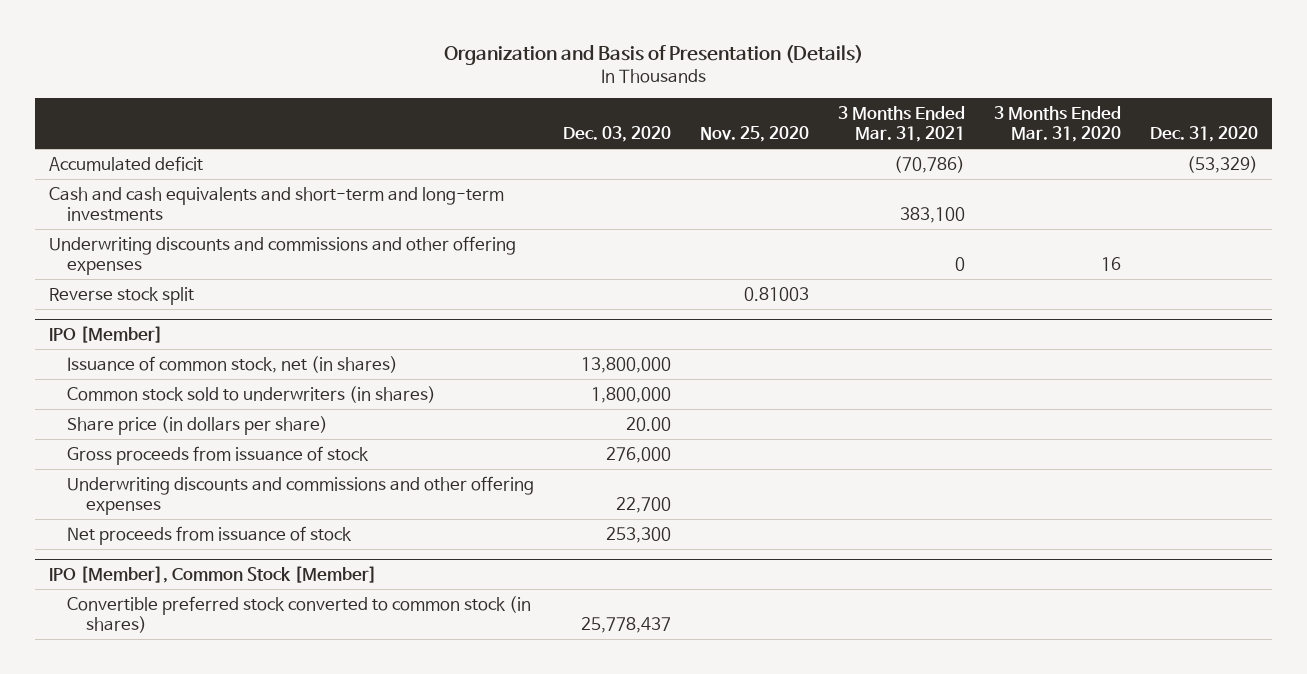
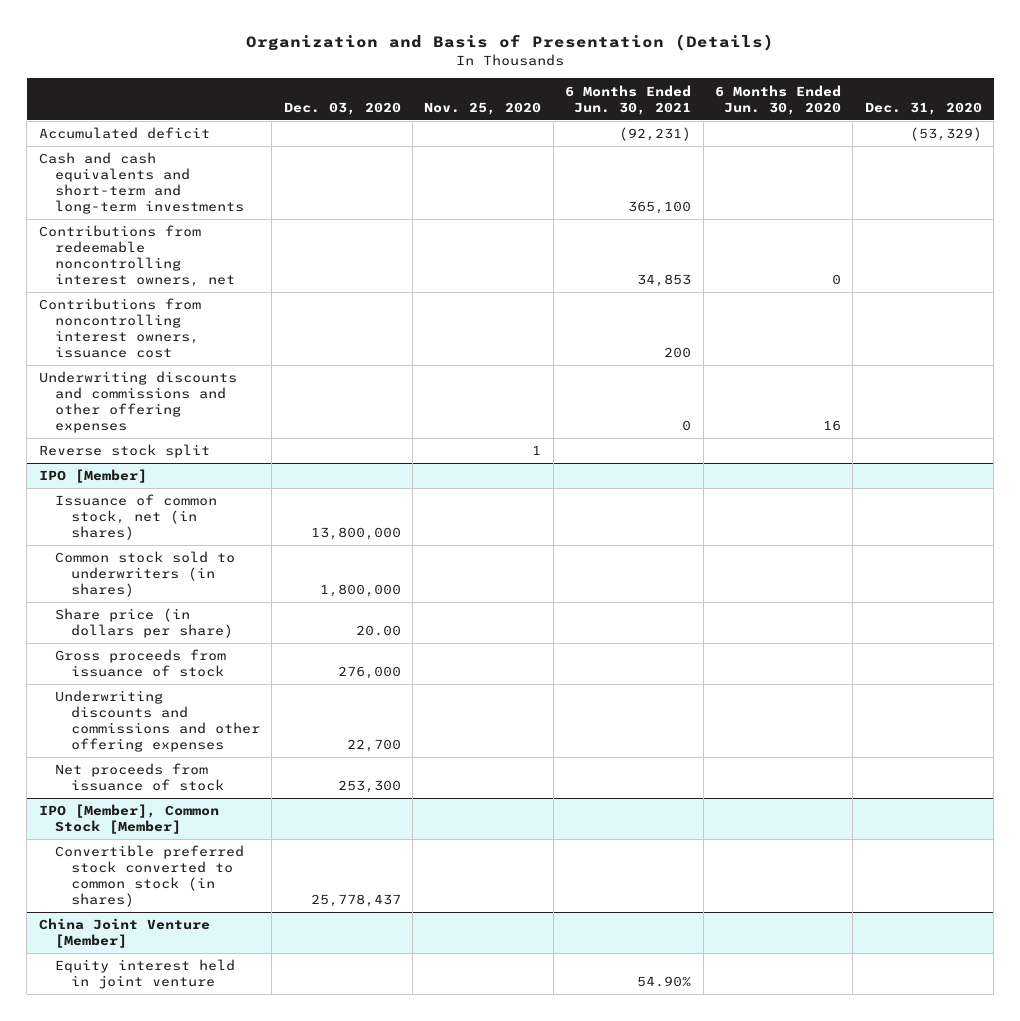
[838,106,966,143] 3 Months Ended Mar. 31, 2021 -> none
[993,106,1121,143] 3 Months Ended Mar. 31, 2020 -> none
none -> [565,84,692,115] 6 Months Ended Jun. 30, 2021
none -> [714,84,841,115] 6 Months Ended Jun. 30, 2020
none -> [38,225,235,288] Contributions from redeemable noncontrolling interest owners, net
none -> [38,298,201,359] Contributions from noncontrolling interest owners, issuance cost
[744,286,810,301] 0.81003 -> [532,445,542,456] 1
none -> [38,918,210,949] China Joint Venture [Member]
none -> [54,959,235,990] Equity interest held in joint venture

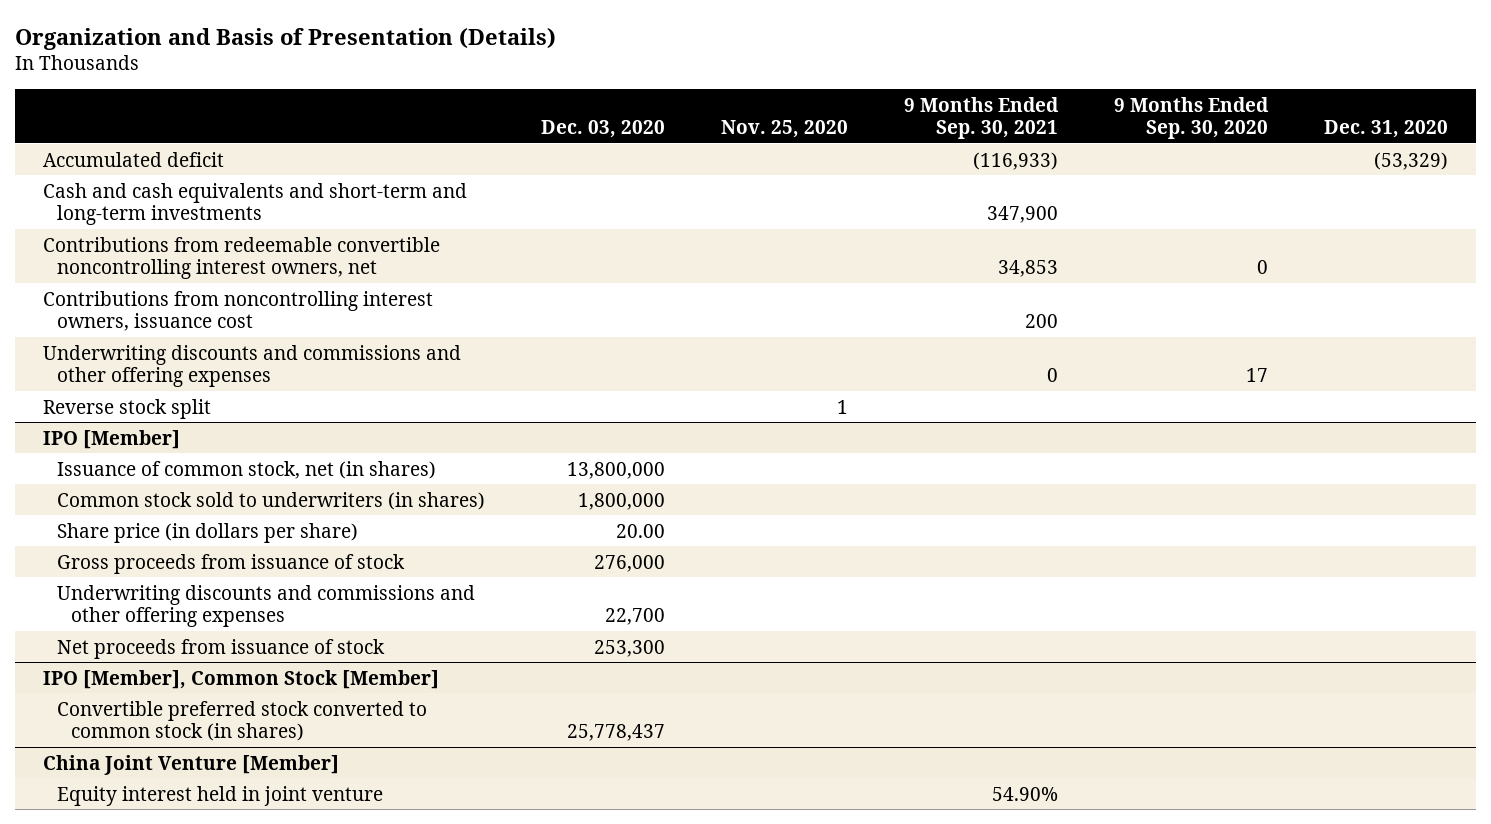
[565,84,692,115] 6 Months Ended Jun. 30, 2021 -> none
[714,84,841,115] 6 Months Ended Jun. 30, 2020 -> none
none -> [904,96,1060,139] 9 Months Ended Sep. 30, 2021
none -> [1114,96,1270,139] 9 Months Ended Sep. 30, 2020
[38,225,235,288] Contributions from redeemable noncontrolling interest owners, net -> [43,236,441,279] Contributions from redeemable convertible noncontrolling interest owners, net

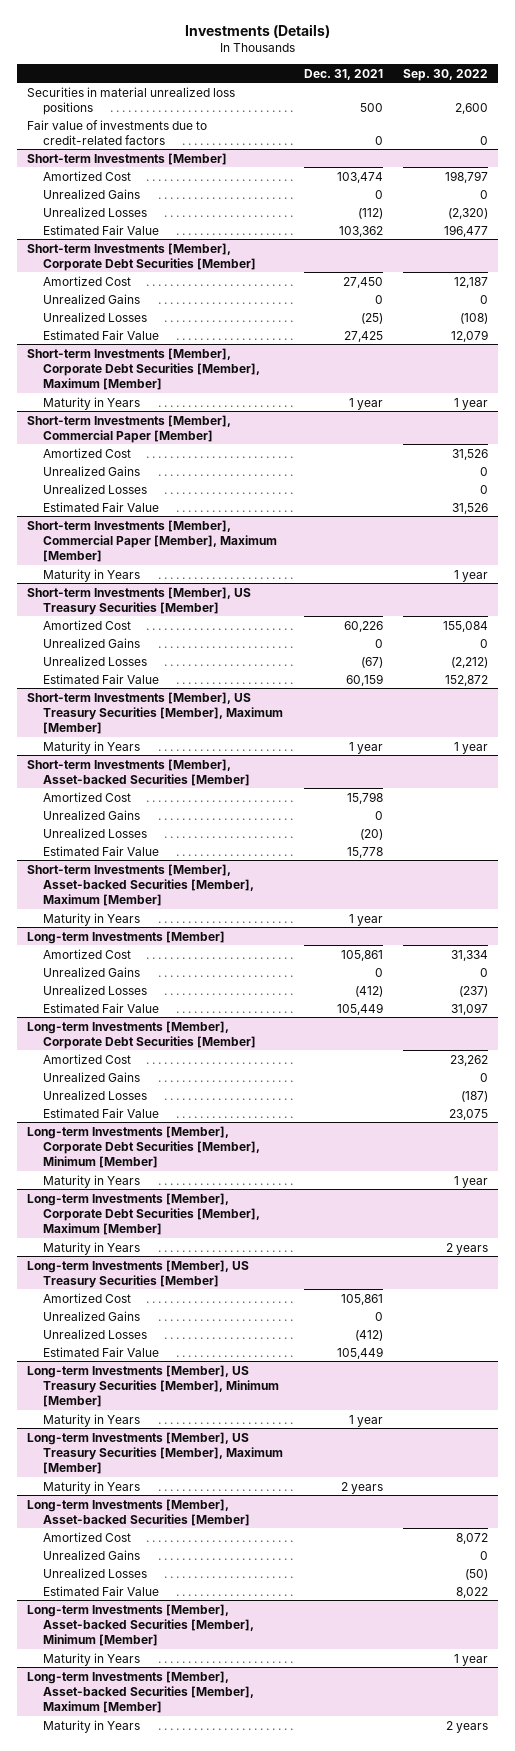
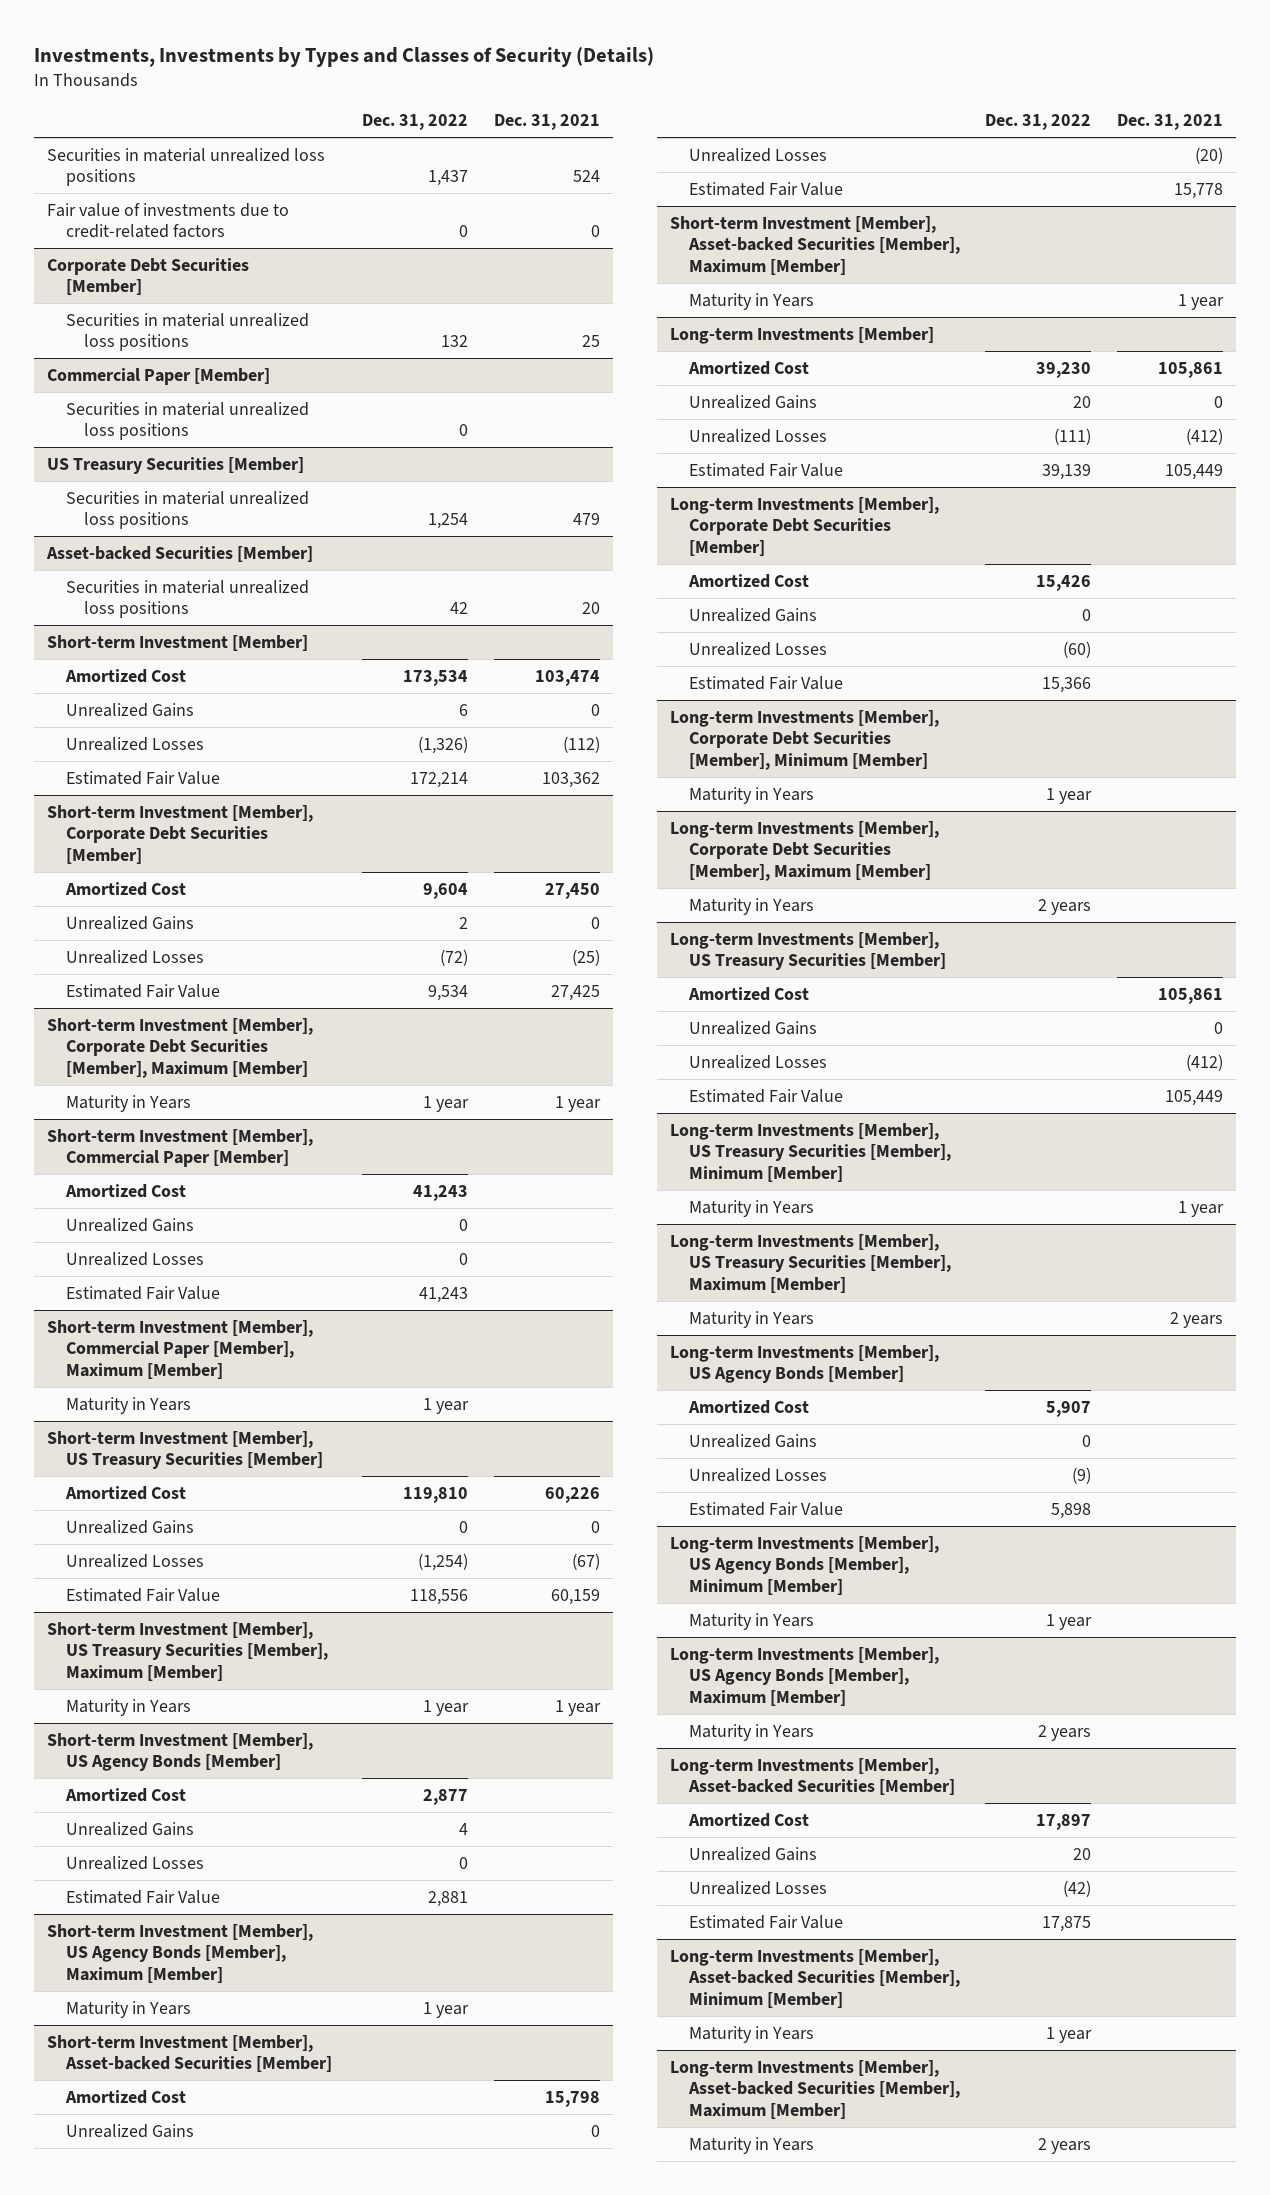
[184,23,330,38] Investments (Details) -> [34,46,655,67] Investments, Investments by Types and Classes of Security (Details)
[403,68,489,81] Sep. 30, 2022 -> none
none -> [362,114,469,131] Dec. 31, 2022
[359,102,383,112] 500 -> [573,170,601,183] 524
none -> [47,257,250,296] Corporate Debt Securities [Member]
none -> [65,312,309,352] Securities in material unrealized loss positions
none -> [47,367,271,385] Commercial Paper [Member]
none -> [65,401,309,441] Securities in material unrealized loss positions
none -> [47,456,305,474] US Treasury Securities [Member]
none -> [65,490,309,530] Securities in material unrealized loss positions
none -> [46,545,314,562] Asset-backed Securities [Member]
none -> [65,579,309,619] Securities in material unrealized loss positions
[27,152,228,165] Short-term Investments [Member] -> [47,634,309,651] Short-term Investment [Member]
[27,242,256,271] Short-term Investments [Member], Corporate Debt Securities [Member] -> [47,804,314,864] Short-term Investment [Member], Corporate Debt Securities [Member]
[27,347,260,391] Short-term Investments [Member], Corporate Debt Securities [Member], Maximum [Member] -> [47,1017,314,1078] Short-term Investment [Member], Corporate Debt Securities [Member], Maximum [Member]
[27,414,232,443] Short-term Investments [Member], Commercial Paper [Member] -> [47,1128,314,1168] Short-term Investment [Member], Commercial Paper [Member]
[27,519,277,563] Short-term Investments [Member], Commercial Paper [Member], Maximum [Member] -> [47,1319,314,1379] Short-term Investment [Member], Commercial Paper [Member], Maximum [Member]
[27,586,252,615] Short-term Investments [Member], US Treasury Securities [Member] -> [47,1430,323,1470] Short-term Investment [Member], US Treasury Securities [Member]
[27,691,283,735] Short-term Investments [Member], US Treasury Securities [Member], Maximum [Member] -> [47,1621,328,1681] Short-term Investment [Member], US Treasury Securities [Member], Maximum [Member]
none -> [47,1732,314,1772] Short-term Investment [Member], US Agency Bonds [Member]
none -> [64,1787,186,1802] Amortized Cost
none -> [65,1821,194,1836] Unrealized Gains
none -> [65,1855,204,1870] Unrealized Losses
none -> [65,1889,220,1904] Estimated Fair Value
none -> [47,1923,314,1983] Short-term Investment [Member], US Agency Bonds [Member], Maximum [Member]
none -> [65,2000,191,2018] Maturity in Years
[27,758,250,786] Short-term Investments [Member], Asset-backed Securities [Member] -> [47,2034,332,2073] Short-term Investment [Member], Asset-backed Securities [Member]
[27,863,254,907] Short-term Investments [Member], Asset-backed Securities [Member], Maximum [Member] -> [670,215,960,275] Short-term Investment [Member], Asset-backed Securities [Member], Maximum [Member]
none -> [670,1344,940,1384] Long-term Investments [Member], US Agency Bonds [Member]
none -> [687,1399,809,1414] Amortized Cost
none -> [688,1433,817,1448] Unrealized Gains
none -> [688,1467,827,1482] Unrealized Losses
none -> [688,1501,843,1516] Estimated Fair Value
none -> [670,1535,940,1595] Long-term Investments [Member], US Agency Bonds [Member], Minimum [Member]
none -> [688,1612,814,1630] Maturity in Years
none -> [670,1646,940,1706] Long-term Investments [Member], US Agency Bonds [Member], Maximum [Member]
none -> [688,1723,814,1741] Maturity in Years

